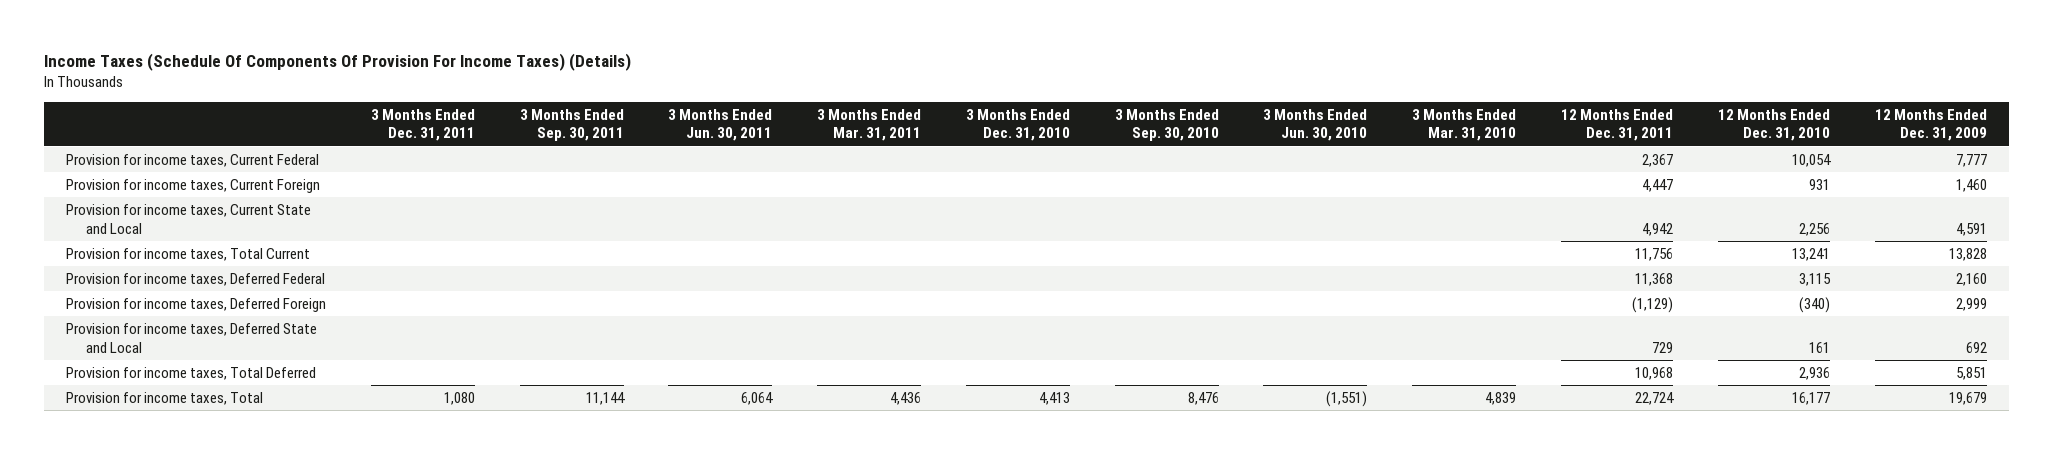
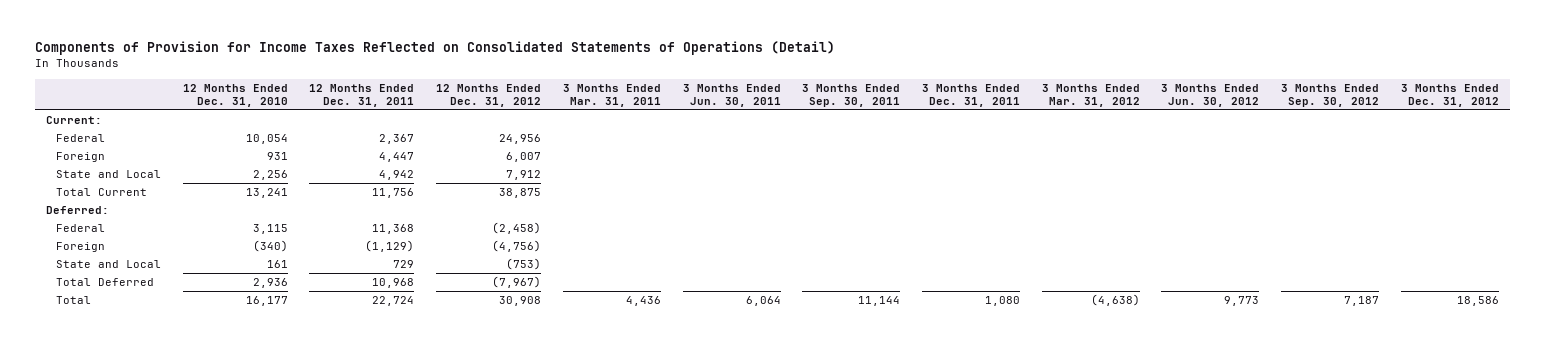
[43,52,631,71] Income Taxes (Schedule Of Components Of Provision For Income Taxes) (Details) -> [34,41,835,56] Components of Provision for Income Taxes Reflected on Consolidated Statements of Operations (Detail)
[965,108,1070,142] 3 Months Ended Dec. 31, 2010 -> none
[1114,108,1219,142] 3 Months Ended Sep. 30, 2010 -> none
[1263,108,1368,142] 3 Months Ended Jun. 30, 2010 -> none
[1412,108,1517,142] 3 Months Ended Mar. 31, 2010 -> none
[1874,108,1987,142] 12 Months Ended Dec. 31, 2009 -> none
none -> [436,83,542,107] 12 Months Ended Dec. 31, 2012
none -> [1041,83,1140,107] 3 Months Ended Mar. 31, 2012
none -> [1161,83,1260,107] 3 Months Ended Jun. 30, 2012
none -> [1281,83,1380,107] 3 Months Ended Sep. 30, 2012
none -> [1400,83,1499,107] 3 Months Ended Dec. 31, 2012
none -> [45,115,102,124] Current:
[65,153,319,167] Provision for income taxes, Current Federal -> [56,133,106,142] Federal
[65,178,320,193] Provision for income taxes, Current Foreign -> [56,151,106,162] Foreign
[65,203,311,234] Provision for income taxes, Current State and Local -> [56,169,162,178] State and Local
[65,247,310,261] Provision for income taxes, Total Current -> [56,187,148,196] Total Current
none -> [45,205,109,214] Deferred:
[65,272,325,286] Provision for income taxes, Deferred Federal -> [56,223,106,232] Federal
[65,297,326,312] Provision for income taxes, Deferred Foreign -> [56,241,106,252] Foreign
[65,322,317,353] Provision for income taxes, Deferred State and Local -> [56,259,162,268] State and Local
[65,366,316,380] Provision for income taxes, Total Deferred -> [56,277,155,286] Total Deferred
[65,391,263,405] Provision for income taxes, Total -> [56,295,92,304] Total

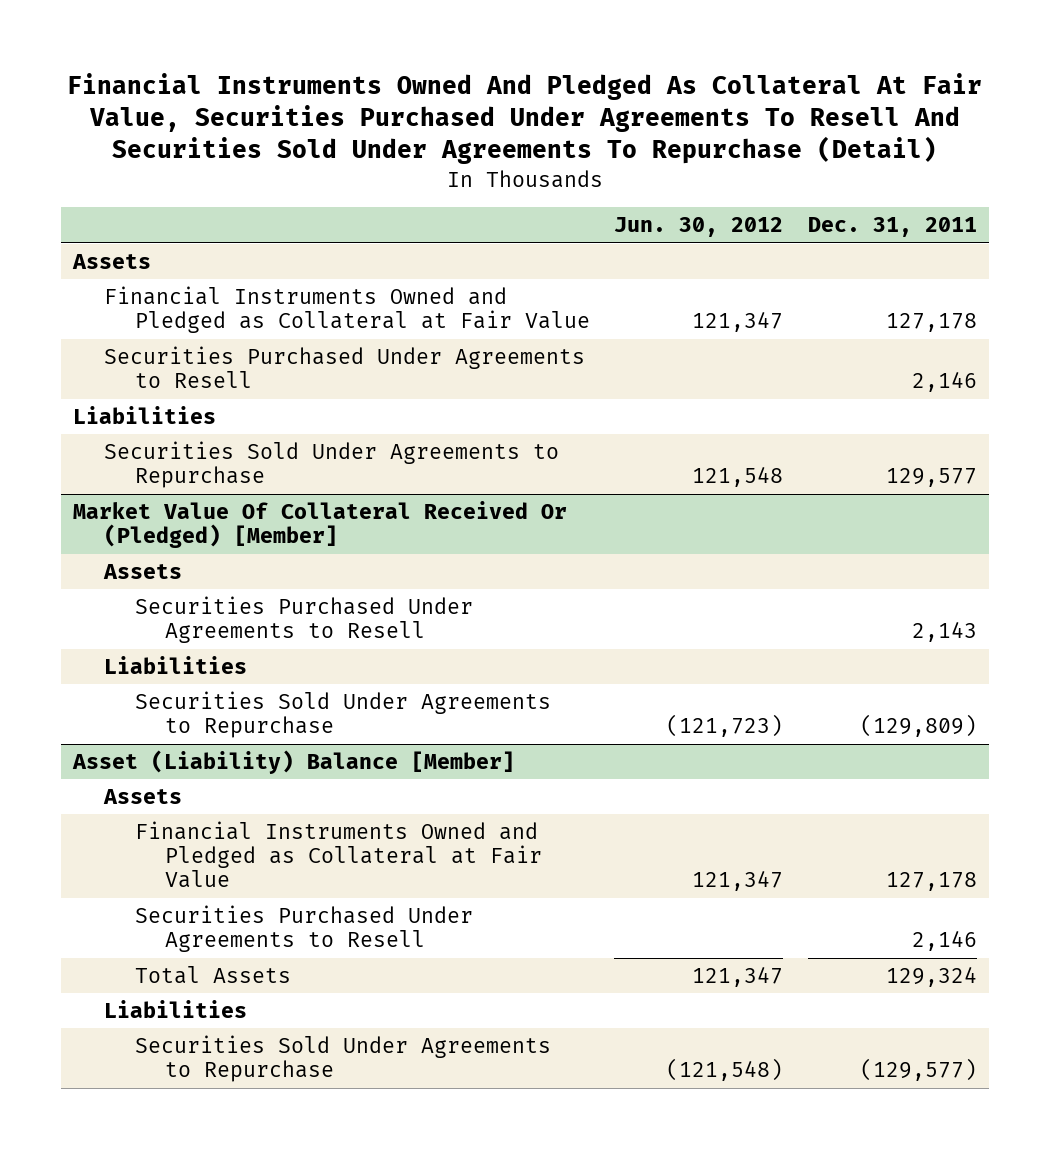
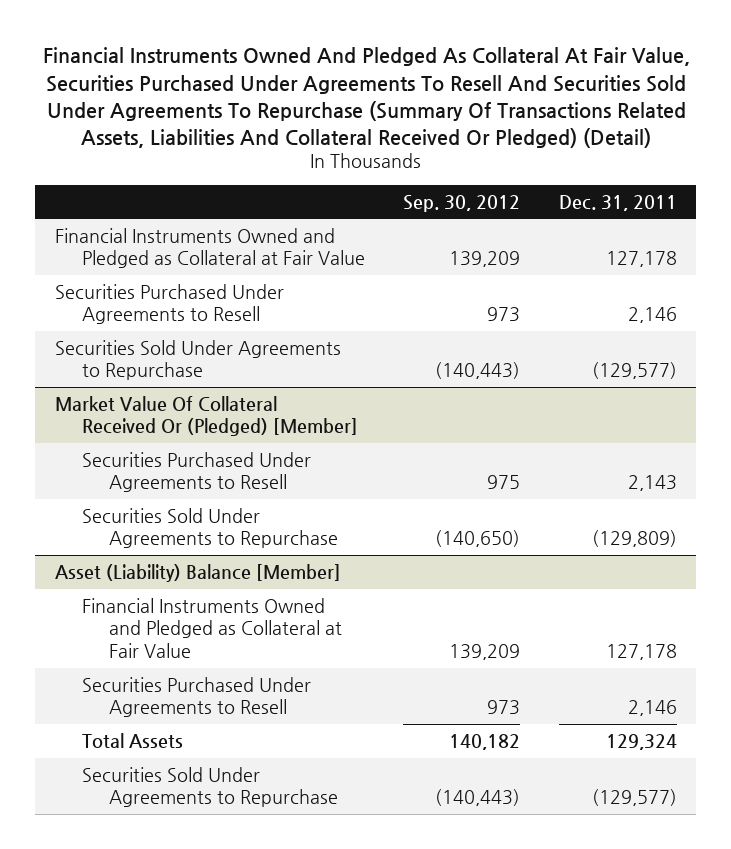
[67,72,983,165] Financial Instruments Owned And Pledged As Collateral At Fair Value, Securities Purchased Under Agreements To Resell And Securities Sold Under Agreements To Repurchase (Detail) -> [42,47,690,148] Financial Instruments Owned And Pledged As Collateral At Fair Value, Securities Purchased Under Agreements To Resell And Securities Sold Under Agreements To Repurchase (Summary Of Transactions Related Assets, Liabilities And Collateral Received Or Pledged) (Detail)
[614,217,784,238] Jun. 30, 2012 -> none
none -> [403,194,521,212] Sep. 30, 2012
[72,253,152,269] Assets -> none
[73,405,217,424] Liabilities -> none
[885,468,977,488] 129,577 -> [591,362,677,380] (129,577)
[103,563,183,579] Assets -> none
[104,655,248,674] Liabilities -> none
[103,788,183,804] Assets -> none
[104,999,248,1018] Liabilities -> none

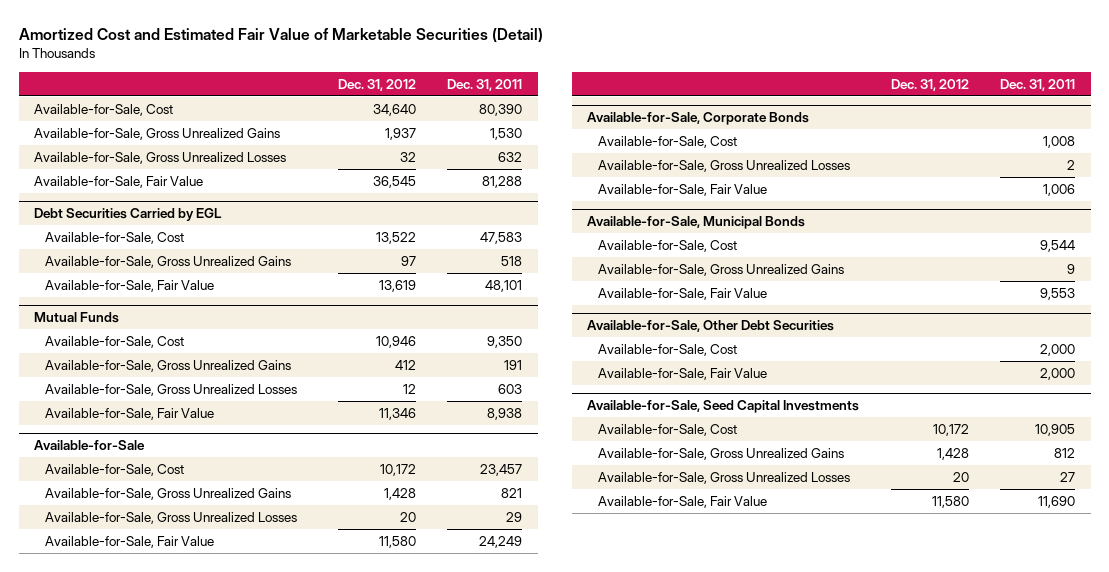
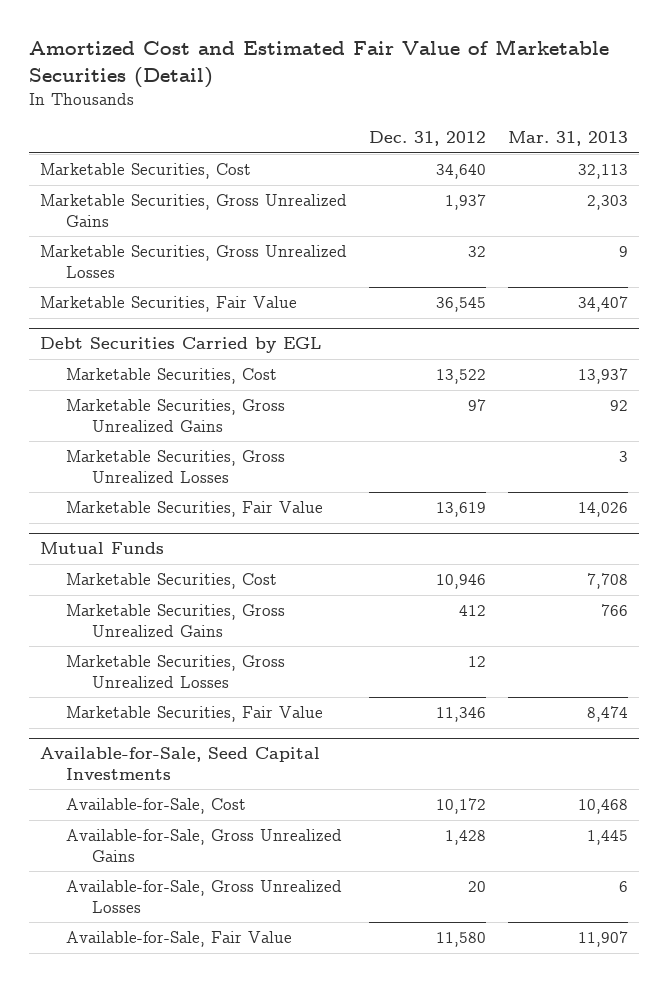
[446,78,522,91] Dec. 31, 2011 -> none
none -> [507,131,628,147] Mar. 31, 2013
[34,151,287,164] Available-for-Sale, Gross Unrealized Losses -> none
[34,103,174,116] Available-for-Sale, Cost -> [39,163,251,180] Marketable Securities, Cost
[34,127,281,140] Available-for-Sale, Gross Unrealized Gains -> [39,194,347,227] Marketable Securities, Gross Unrealized Gains
none -> [39,245,347,278] Marketable Securities, Gross Unrealized Losses
[34,175,204,188] Available-for-Sale, Fair Value -> [39,296,297,313] Marketable Securities, Fair Value
[44,255,291,268] Available-for-Sale, Gross Unrealized Gains -> none
[44,231,184,244] Available-for-Sale, Cost -> [65,368,277,385] Marketable Securities, Cost
none -> [65,399,285,432] Marketable Securities, Gross Unrealized Gains
none -> [65,450,285,483] Marketable Securities, Gross Unrealized Losses
[44,279,214,292] Available-for-Sale, Fair Value -> [65,501,323,518] Marketable Securities, Fair Value
[44,383,297,396] Available-for-Sale, Gross Unrealized Losses -> none
[34,440,146,451] Available-for-Sale -> none
[44,463,184,476] Available-for-Sale, Cost -> none
[44,487,291,500] Available-for-Sale, Gross Unrealized Gains -> none
[44,511,297,524] Available-for-Sale, Gross Unrealized Losses -> none
[44,535,214,548] Available-for-Sale, Fair Value -> none
[587,112,810,126] Available-for-Sale, Corporate Bonds -> none
[597,135,737,148] Available-for-Sale, Cost -> none
[597,159,850,172] Available-for-Sale, Gross Unrealized Losses -> none
[597,183,767,196] Available-for-Sale, Fair Value -> none
[587,216,806,230] Available-for-Sale, Municipal Bonds -> none
[597,239,737,252] Available-for-Sale, Cost -> none
[597,263,844,276] Available-for-Sale, Gross Unrealized Gains -> none
[597,287,767,300] Available-for-Sale, Fair Value -> none
[587,320,835,333] Available-for-Sale, Other Debt Securities -> none
[597,343,737,356] Available-for-Sale, Cost -> none
[597,367,767,380] Available-for-Sale, Fair Value -> none
[44,335,184,348] Available-for-Sale, Cost -> [65,573,277,590] Marketable Securities, Cost
[44,359,291,372] Available-for-Sale, Gross Unrealized Gains -> [65,604,285,637] Marketable Securities, Gross Unrealized Gains
none -> [65,655,285,688] Marketable Securities, Gross Unrealized Losses
[44,407,214,420] Available-for-Sale, Fair Value -> [65,706,323,723] Marketable Securities, Fair Value

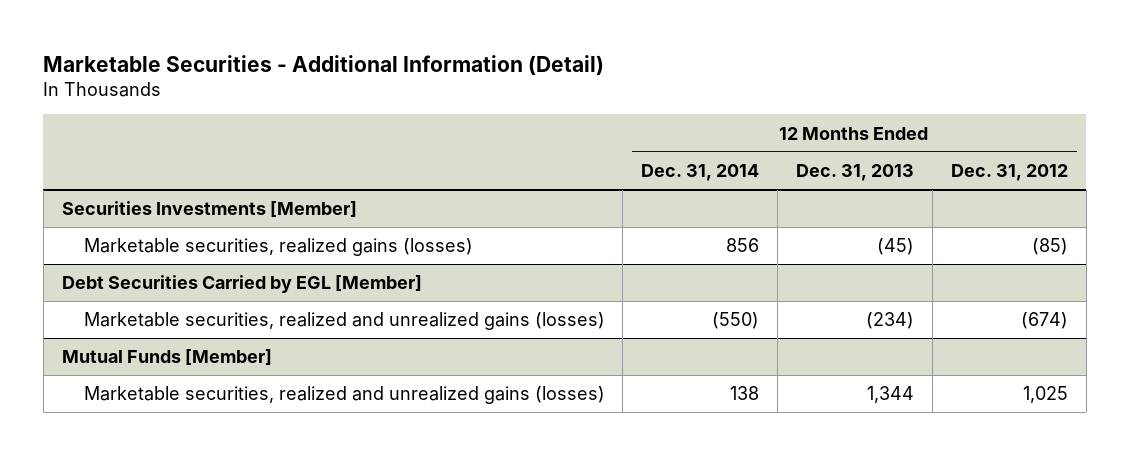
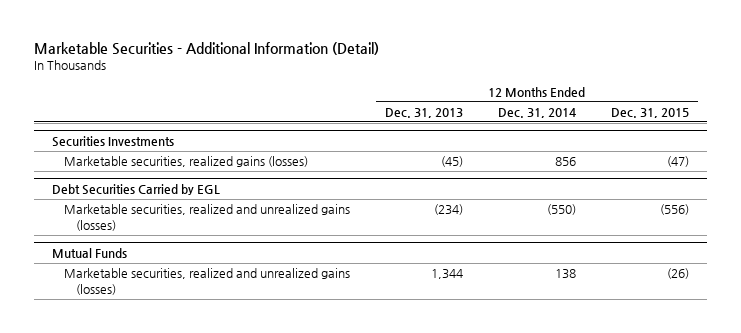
[950,164,1068,182] Dec. 31, 2012 -> none
none -> [611,108,690,119] Dec. 31, 2015
[61,201,357,219] Securities Investments [Member] -> [51,136,174,148] Securities Investments
[61,275,422,294] Debt Securities Carried by EGL [Member] -> [51,184,220,196] Debt Securities Carried by EGL
[61,349,272,367] Mutual Funds [Member] -> [51,248,127,259] Mutual Funds

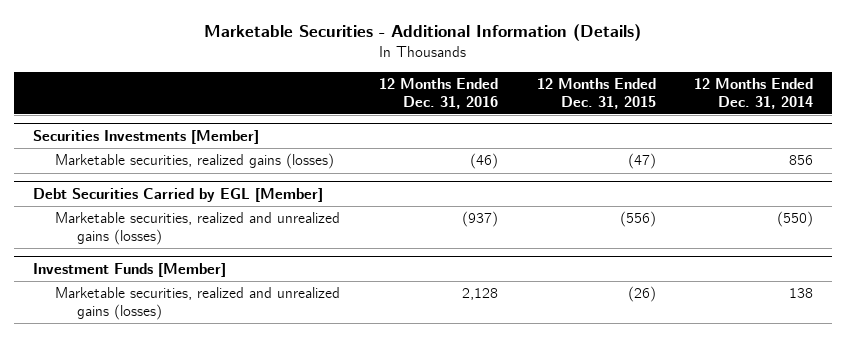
[33,41,379,55] Marketable Securities - Additional Information (Detail) -> [204,24,642,42] Marketable Securities - Additional Information (Details)
[385,108,464,119] Dec. 31, 2013 -> none
none -> [378,78,498,109] 12 Months Ended Dec. 31, 2016
[51,136,174,148] Securities Investments -> [33,130,260,145] Securities Investments [Member]
[51,184,220,196] Debt Securities Carried by EGL -> [33,188,324,203] Debt Securities Carried by EGL [Member]
[51,248,127,259] Mutual Funds -> none
none -> [33,263,227,278] Investment Funds [Member]

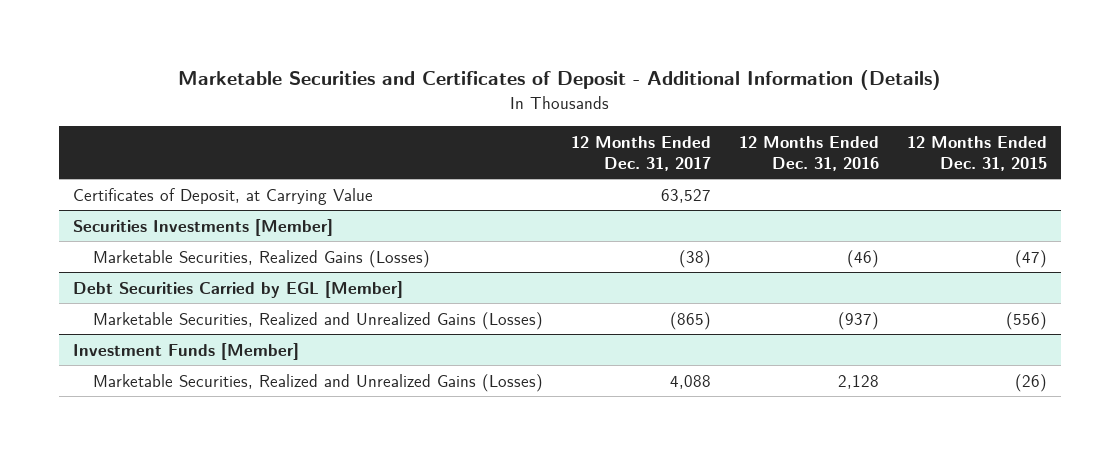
[204,24,642,42] Marketable Securities - Additional Information (Details) -> [178,70,942,91] Marketable Securities and Certificates of Deposit - Additional Information (Details)
[694,78,814,109] 12 Months Ended Dec. 31, 2014 -> none
none -> [571,135,712,171] 12 Months Ended Dec. 31, 2017
none -> [72,187,373,205] Certificates of Deposit, at Carrying Value
[55,153,335,170] Marketable securities, realized gains (losses) -> [92,249,430,268] Marketable Securities, Realized Gains (Losses)
[55,212,341,245] Marketable securities, realized and unrealized gains (losses) -> [92,311,543,330] Marketable Securities, Realized and Unrealized Gains (Losses)
[55,287,341,320] Marketable securities, realized and unrealized gains (losses) -> [92,373,543,392] Marketable Securities, Realized and Unrealized Gains (Losses)

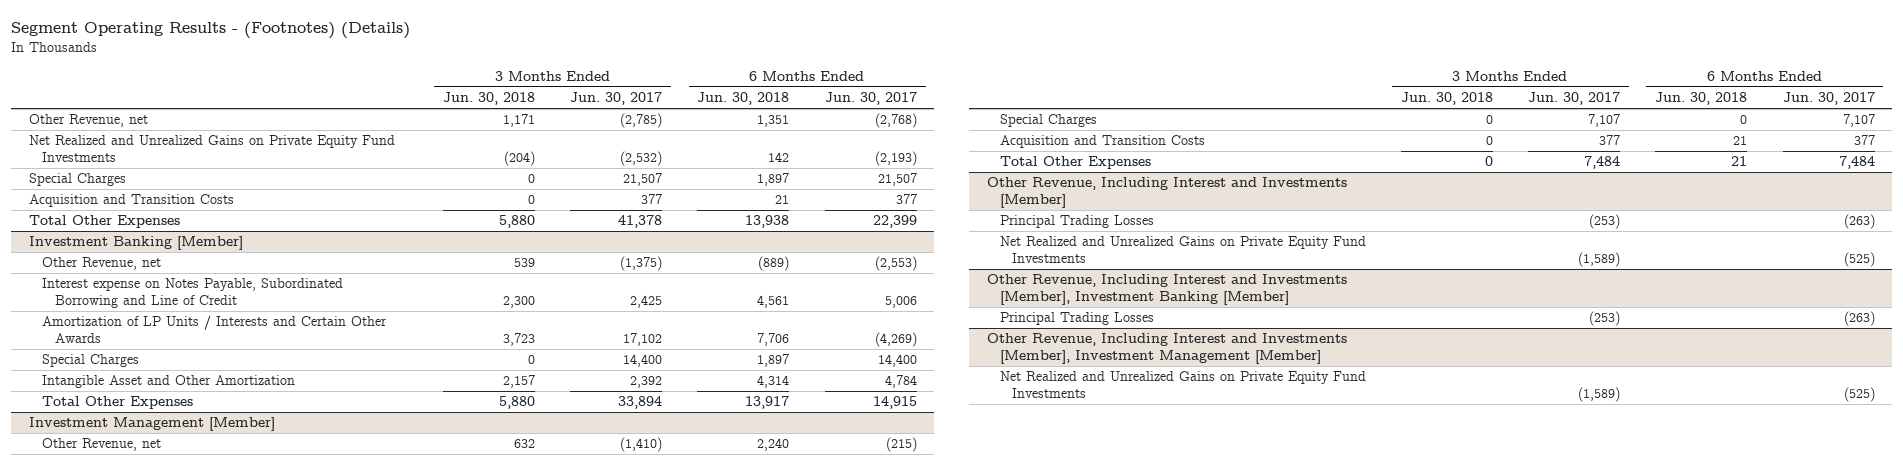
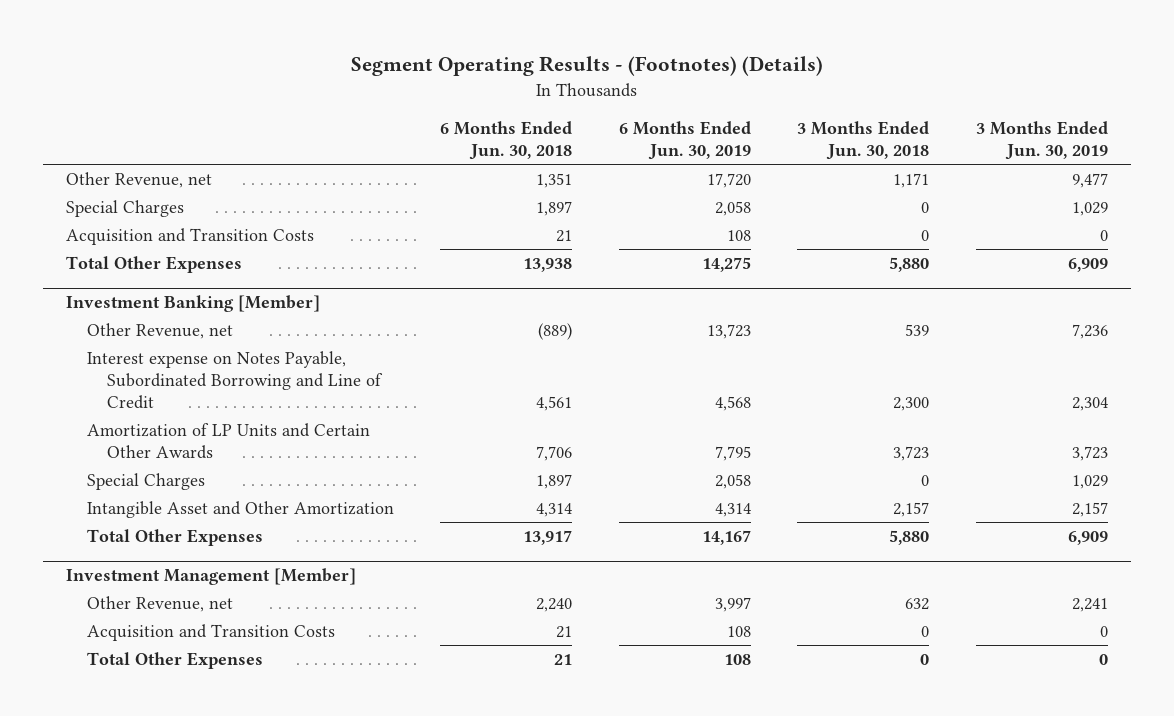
[570,92,663,106] Jun. 30, 2017 -> none
[824,92,917,106] Jun. 30, 2017 -> none
none -> [618,121,751,161] 6 Months Ended Jun. 30, 2019
none -> [975,121,1108,161] 3 Months Ended Jun. 30, 2019
[28,135,395,162] Net Realized and Unrealized Gains on Private Equity Fund Investments -> none
[41,315,387,343] Amortization of LP Units / Interests and Certain Other Awards -> [86,422,370,459] Amortization of LP Units and Certain Other Awards
[999,114,1097,128] Special Charges -> none
[986,177,1347,208] Other Revenue, Including Interest and Investments [Member] -> none
[999,215,1154,229] Principal Trading Losses -> none
[999,236,1366,263] Net Realized and Unrealized Gains on Private Equity Fund Investments -> none
[986,274,1347,305] Other Revenue, Including Interest and Investments [Member], Investment Banking [Member] -> none
[999,312,1154,326] Principal Trading Losses -> none
[986,333,1347,364] Other Revenue, Including Interest and Investments [Member], Investment Management [Member] -> none
[999,371,1366,398] Net Realized and Unrealized Gains on Private Equity Fund Investments -> none

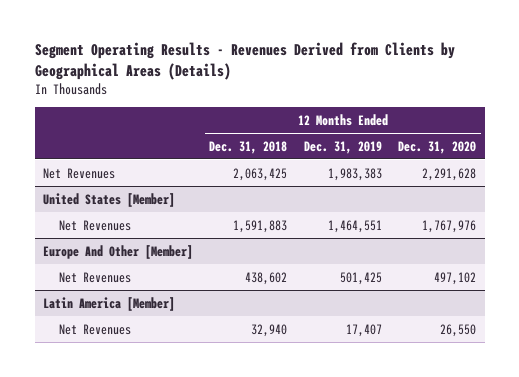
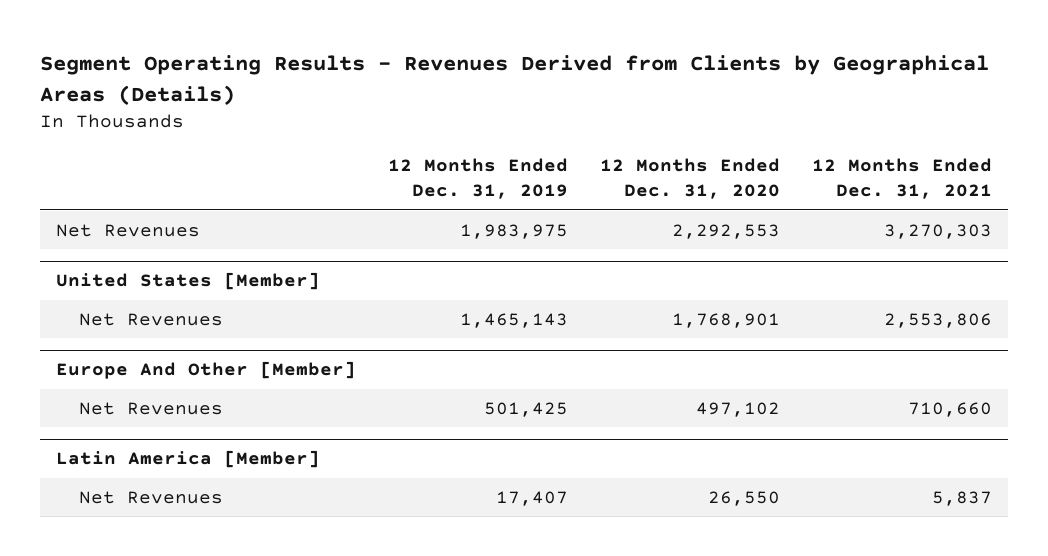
[209,140,288,154] Dec. 31, 2018 -> none
none -> [812,158,993,200] 12 Months Ended Dec. 31, 2021
[327,167,382,181] 1,983,383 -> [460,223,569,239] 1,983,975
[422,167,477,181] 2,291,628 -> [672,223,781,239] 2,292,553
[327,219,382,233] 1,464,551 -> [460,312,569,328] 1,465,143
[422,219,477,233] 1,767,976 -> [672,312,781,328] 1,768,901

